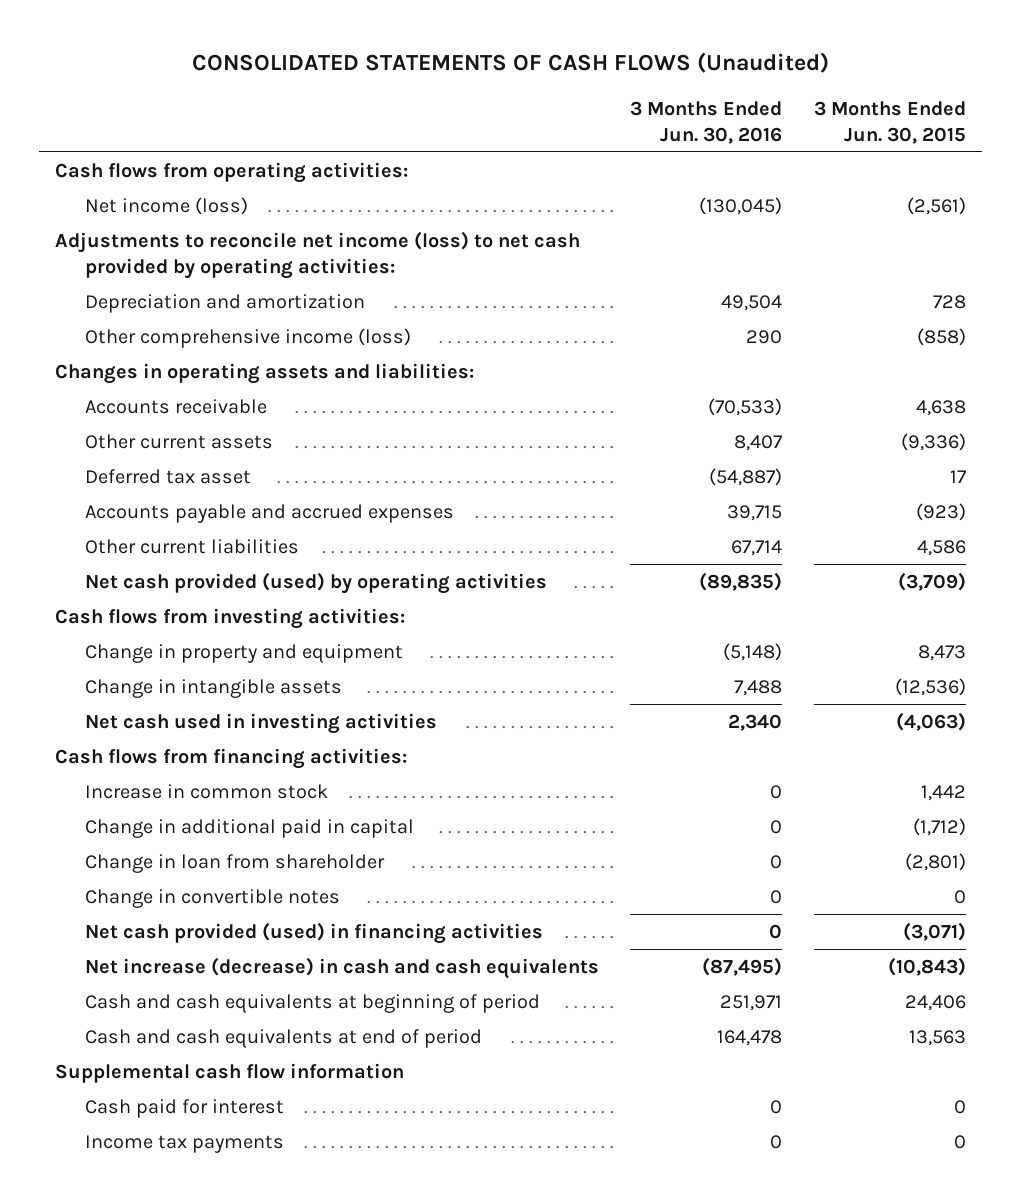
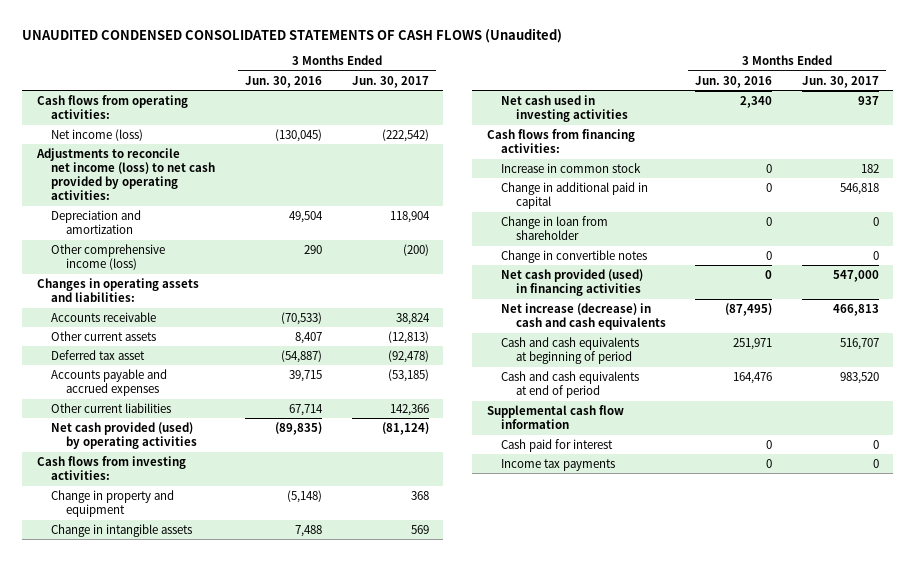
[191,52,829,74] CONSOLIDATED STATEMENTS OF CASH FLOWS (Unaudited) -> [21,27,562,43] UNAUDITED CONDENSED CONSOLIDATED STATEMENTS OF CASH FLOWS (Unaudited)
[814,100,967,144] 3 Months Ended Jun. 30, 2015 -> none
none -> [351,75,429,88] Jun. 30, 2017
[717,1029,783,1046] 164,478 -> [733,371,773,384] 164,476

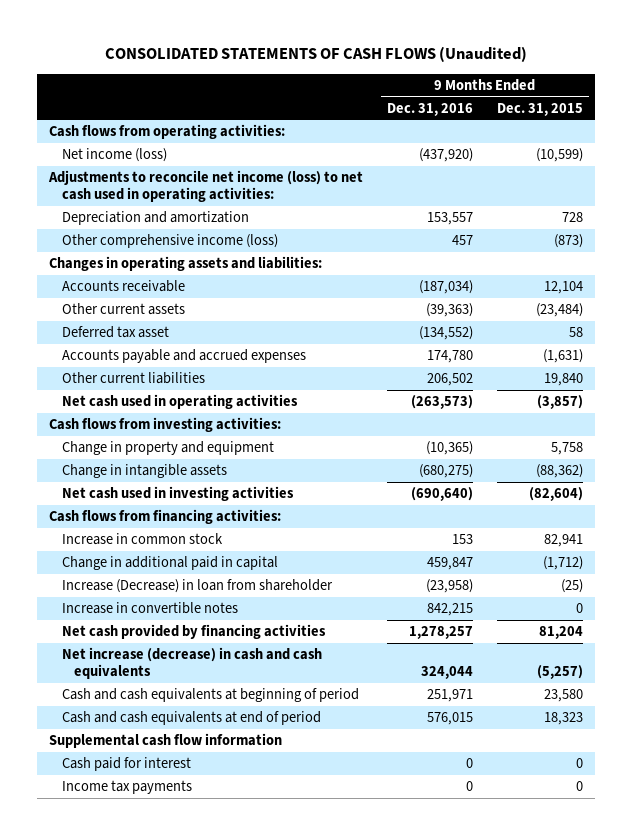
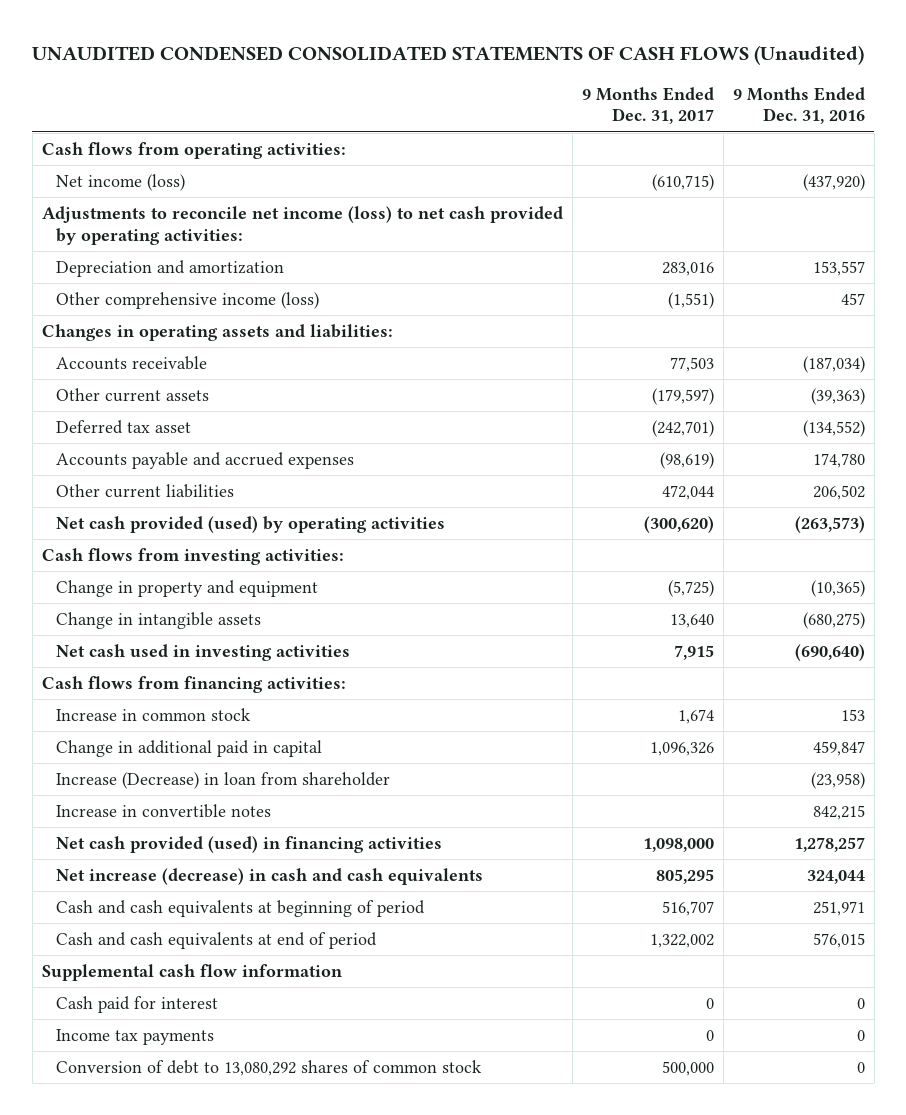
[104,46,527,63] CONSOLIDATED STATEMENTS OF CASH FLOWS (Unaudited) -> [32,44,865,65] UNAUDITED CONDENSED CONSOLIDATED STATEMENTS OF CASH FLOWS (Unaudited)
[496,102,583,116] Dec. 31, 2015 -> none
none -> [581,86,714,125] 9 Months Ended Dec. 31, 2017
[47,170,363,203] Adjustments to reconcile net income (loss) to net cash used in operating activities: -> [41,205,563,245] Adjustments to reconcile net income (loss) to net cash provided by operating activities:
[61,394,298,410] Net cash used in operating activities -> [55,515,445,533] Net cash provided (used) by operating activities
[61,624,326,640] Net cash provided by financing activities -> [55,835,442,853] Net cash provided (used) in financing activities
none -> [55,1059,482,1076] Conversion of debt to 13,080,292 shares of common stock

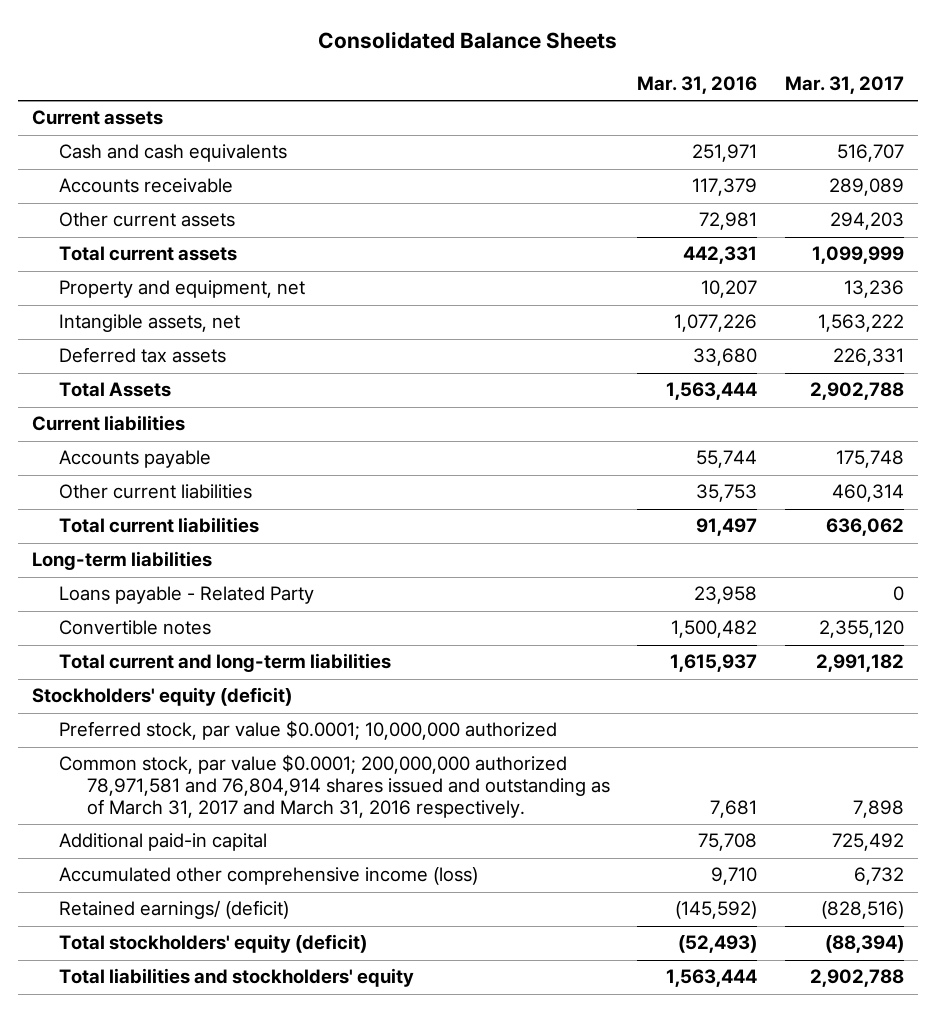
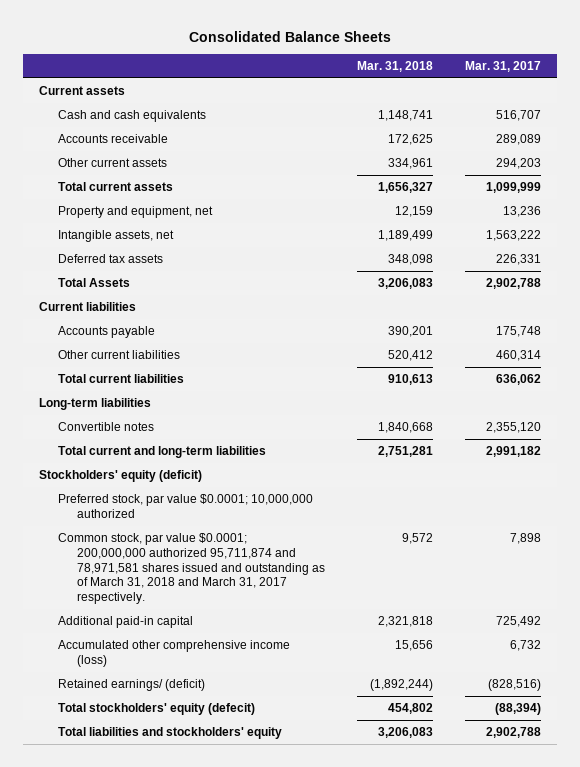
[637,75,758,94] Mar. 31, 2016 -> none
none -> [356,60,433,72] Mar. 31, 2018
[59,586,315,605] Loans payable - Related Party -> none
[59,754,610,819] Common stock, par value $0.0001; 200,000,000 authorized 78,971,581 and 76,804,914 shares issued and outstanding as of March 31, 2017 and March 31, 2016 respectively. -> [57,533,325,605] Common stock, par value $0.0001; 200,000,000 authorized 95,711,874 and 78,971,581 shares issued and outstanding as of March 31, 2018 and March 31, 2017 respectively.
[59,934,368,954] Total stockholders' equity (deficit) -> [57,703,255,716] Total stockholders' equity (defecit)

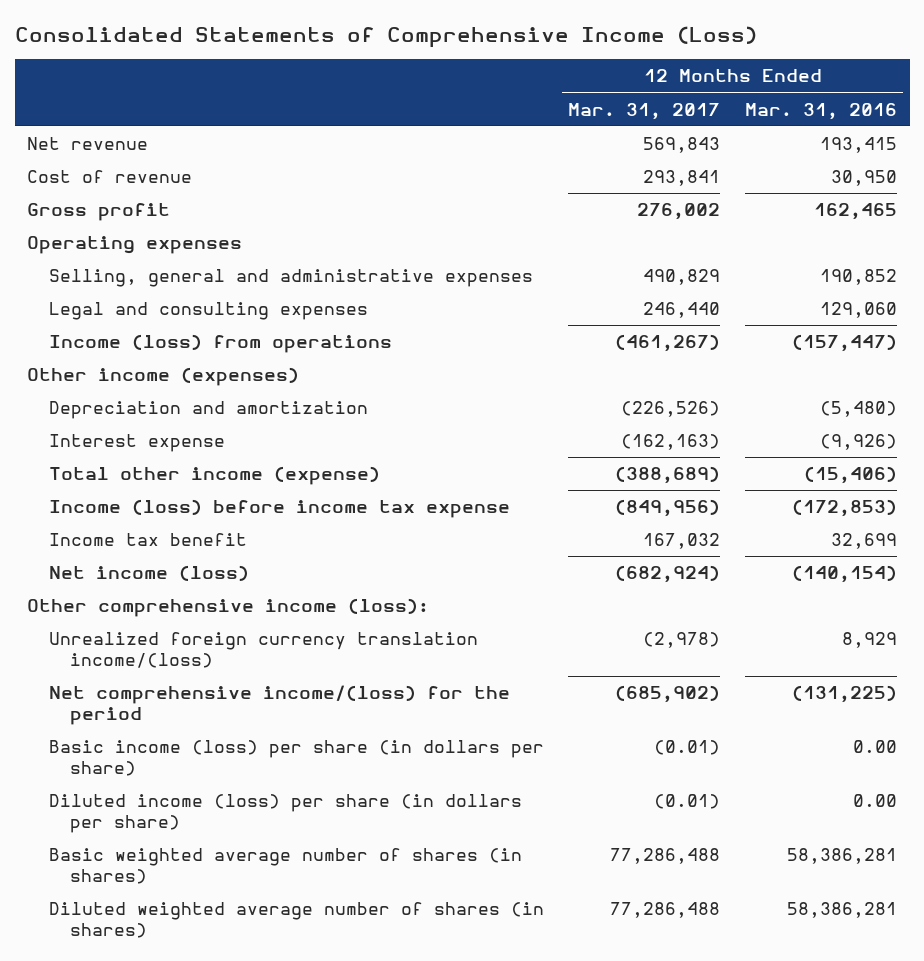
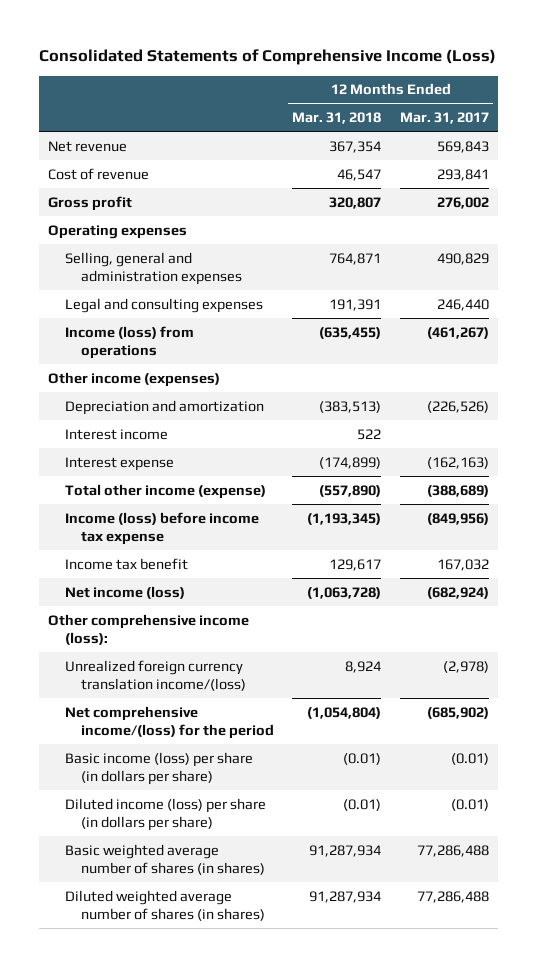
[745,102,898,120] Mar. 31, 2016 -> none
none -> [292,112,382,125] Mar. 31, 2018
[48,269,533,288] Selling, general and administrative expenses -> [64,251,243,285] Selling, general and administration expenses
none -> [64,428,168,440] Interest income

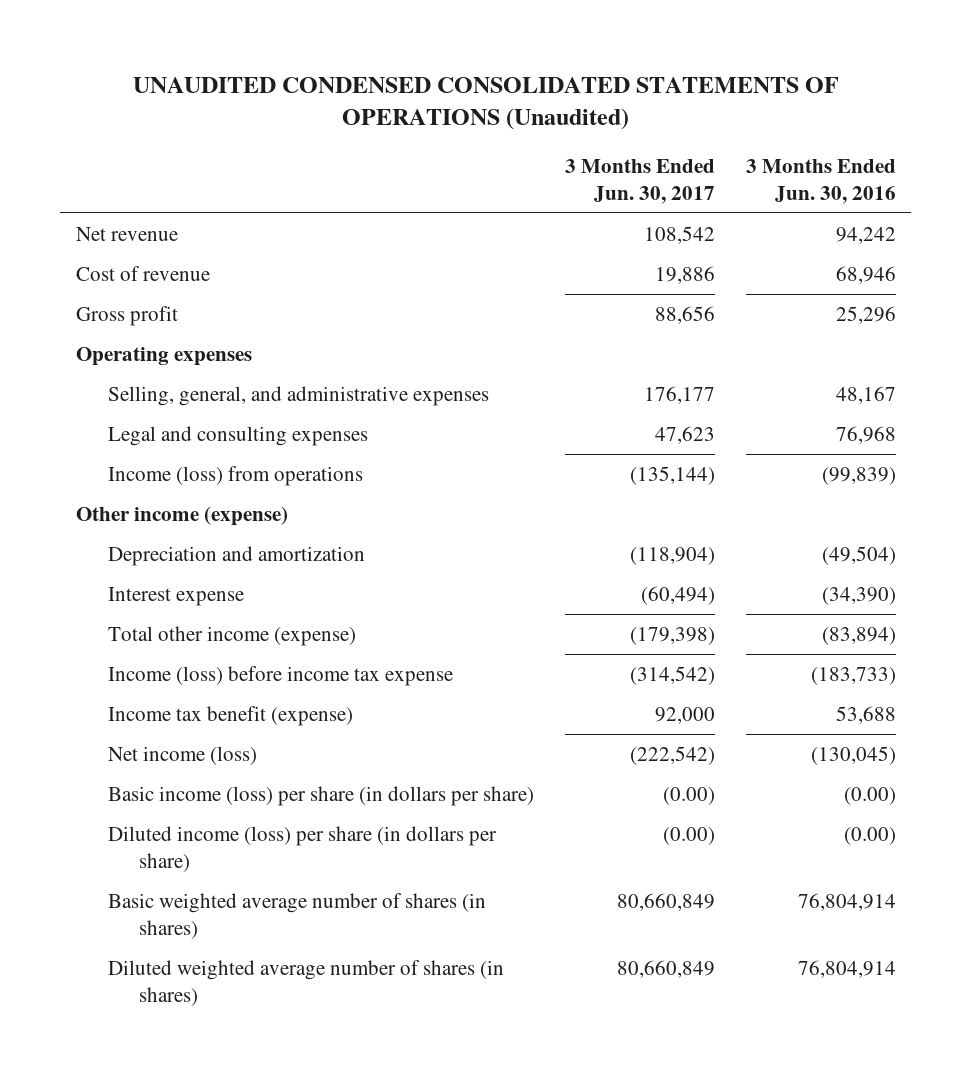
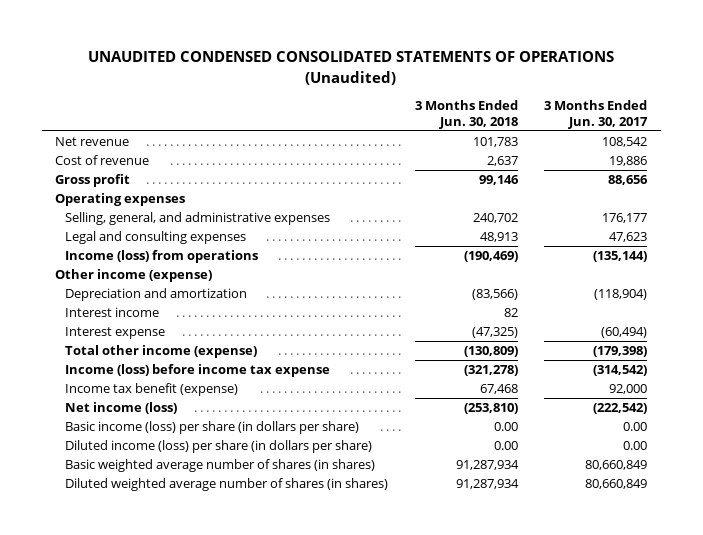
[745,159,896,204] 3 Months Ended Jun. 30, 2016 -> none
none -> [414,100,518,129] 3 Months Ended Jun. 30, 2018
none -> [65,307,160,318] Interest income
[662,786,715,805] (0.00) -> [623,422,648,432] 0.00
[662,826,715,845] (0.00) -> [623,441,648,451] 0.00

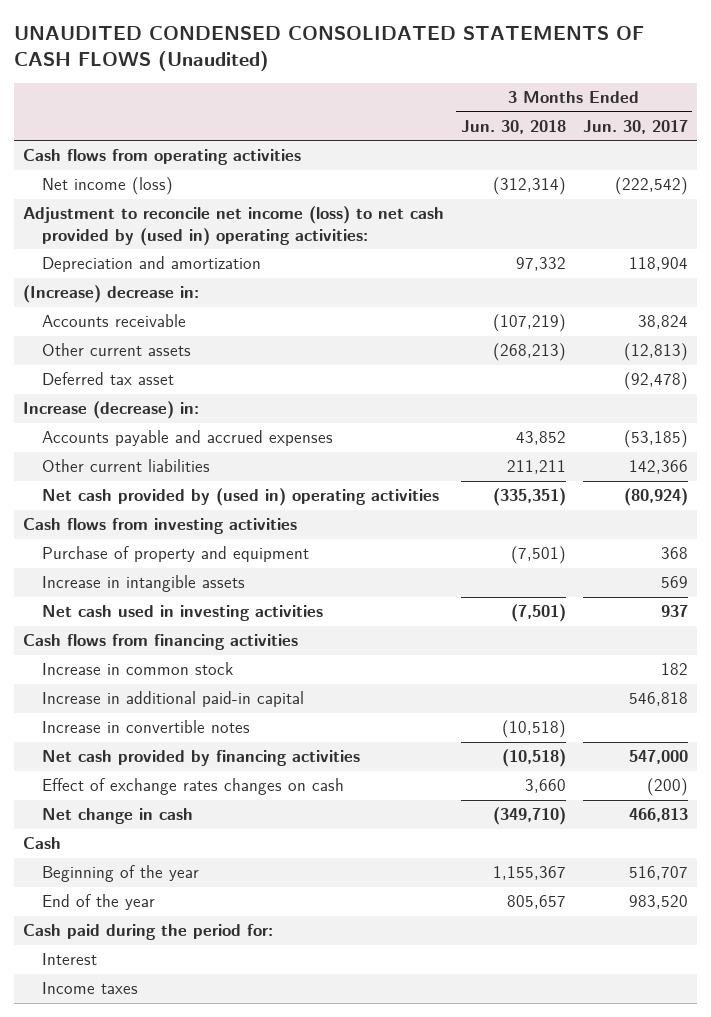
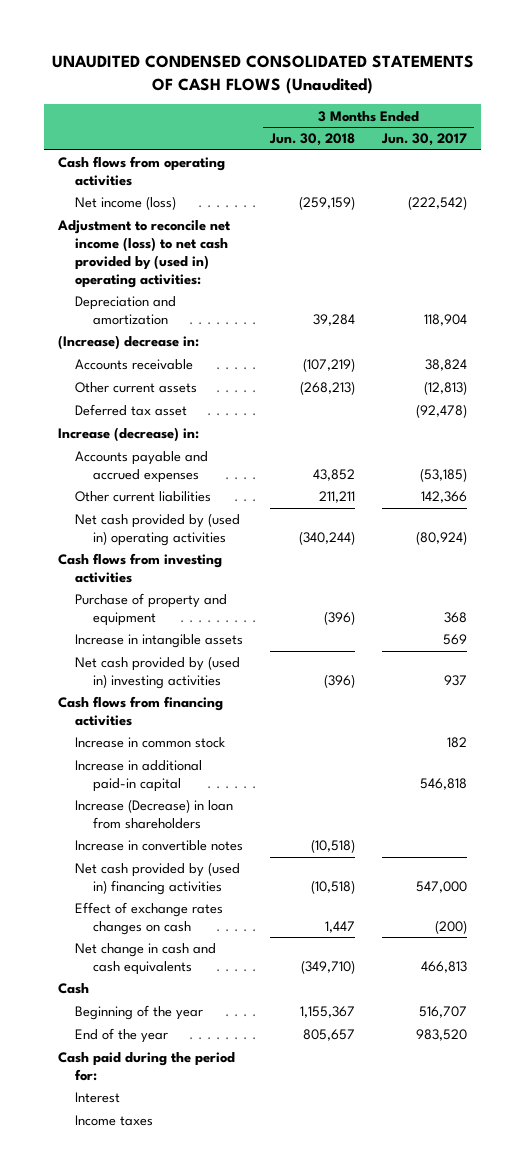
[492,177,566,196] (312,314) -> [299,196,356,211] (259,159)
[515,257,566,272] 97,332 -> [313,313,356,326] 39,284
[492,488,566,507] (335,351) -> [299,530,356,545] (340,244)
[510,546,566,565] (7,501) -> [324,610,356,625] (396)
[42,605,324,622] Net cash used in investing activities -> [75,656,241,689] Net cash provided by (used in) investing activities
[510,604,566,623] (7,501) -> [324,673,356,688] (396)
none -> [75,799,234,829] Increase (Decrease) in loan from shareholders
[42,750,361,767] Net cash provided by financing activities -> [75,862,241,895] Net cash provided by (used in) financing activities
[524,779,566,794] 3,660 -> [325,920,356,933] 1,447
[42,808,194,825] Net change in cash -> [75,943,217,975] Net change in cash and cash equivalents

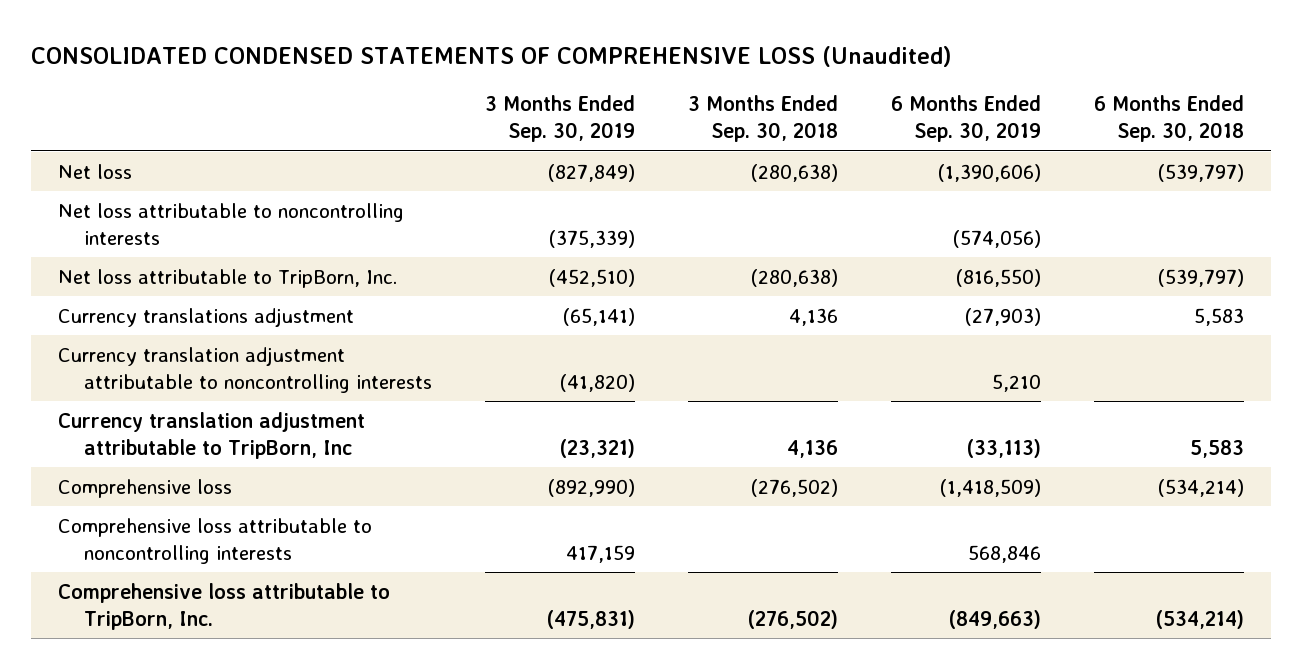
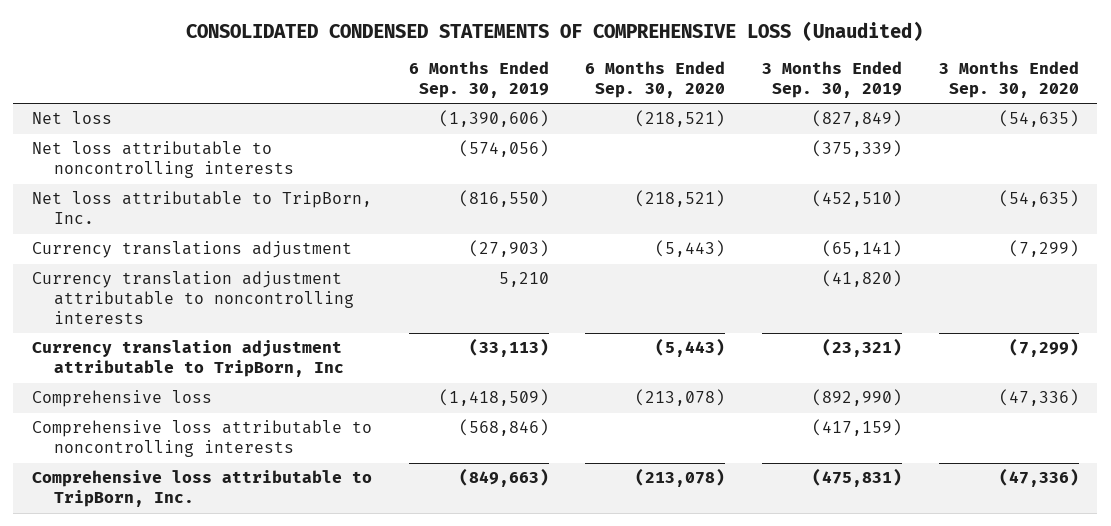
[688,95,839,143] 3 Months Ended Sep. 30, 2018 -> none
[1094,95,1245,143] 6 Months Ended Sep. 30, 2018 -> none
none -> [585,61,726,99] 6 Months Ended Sep. 30, 2020
none -> [939,61,1080,99] 3 Months Ended Sep. 30, 2020
[566,544,636,563] 417,159 -> [812,419,903,437] (417,159)
[968,544,1042,563] 568,846 -> [458,419,549,437] (568,846)

